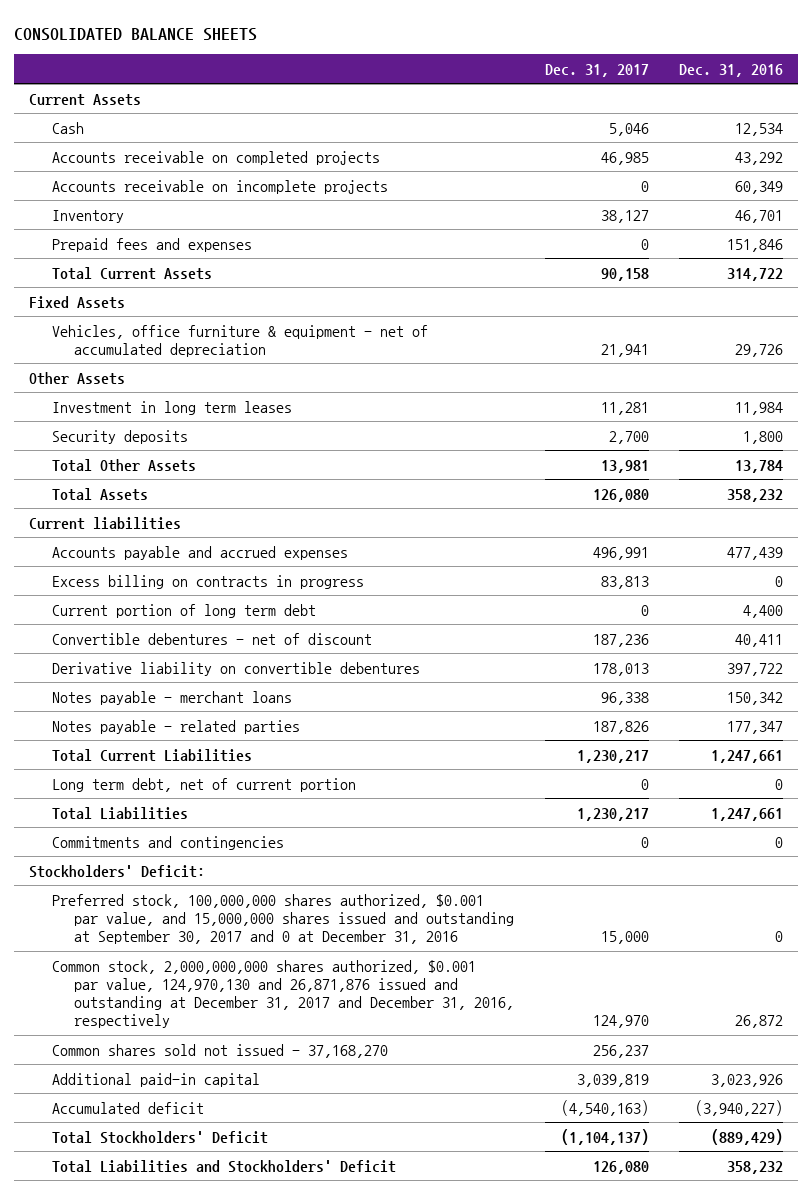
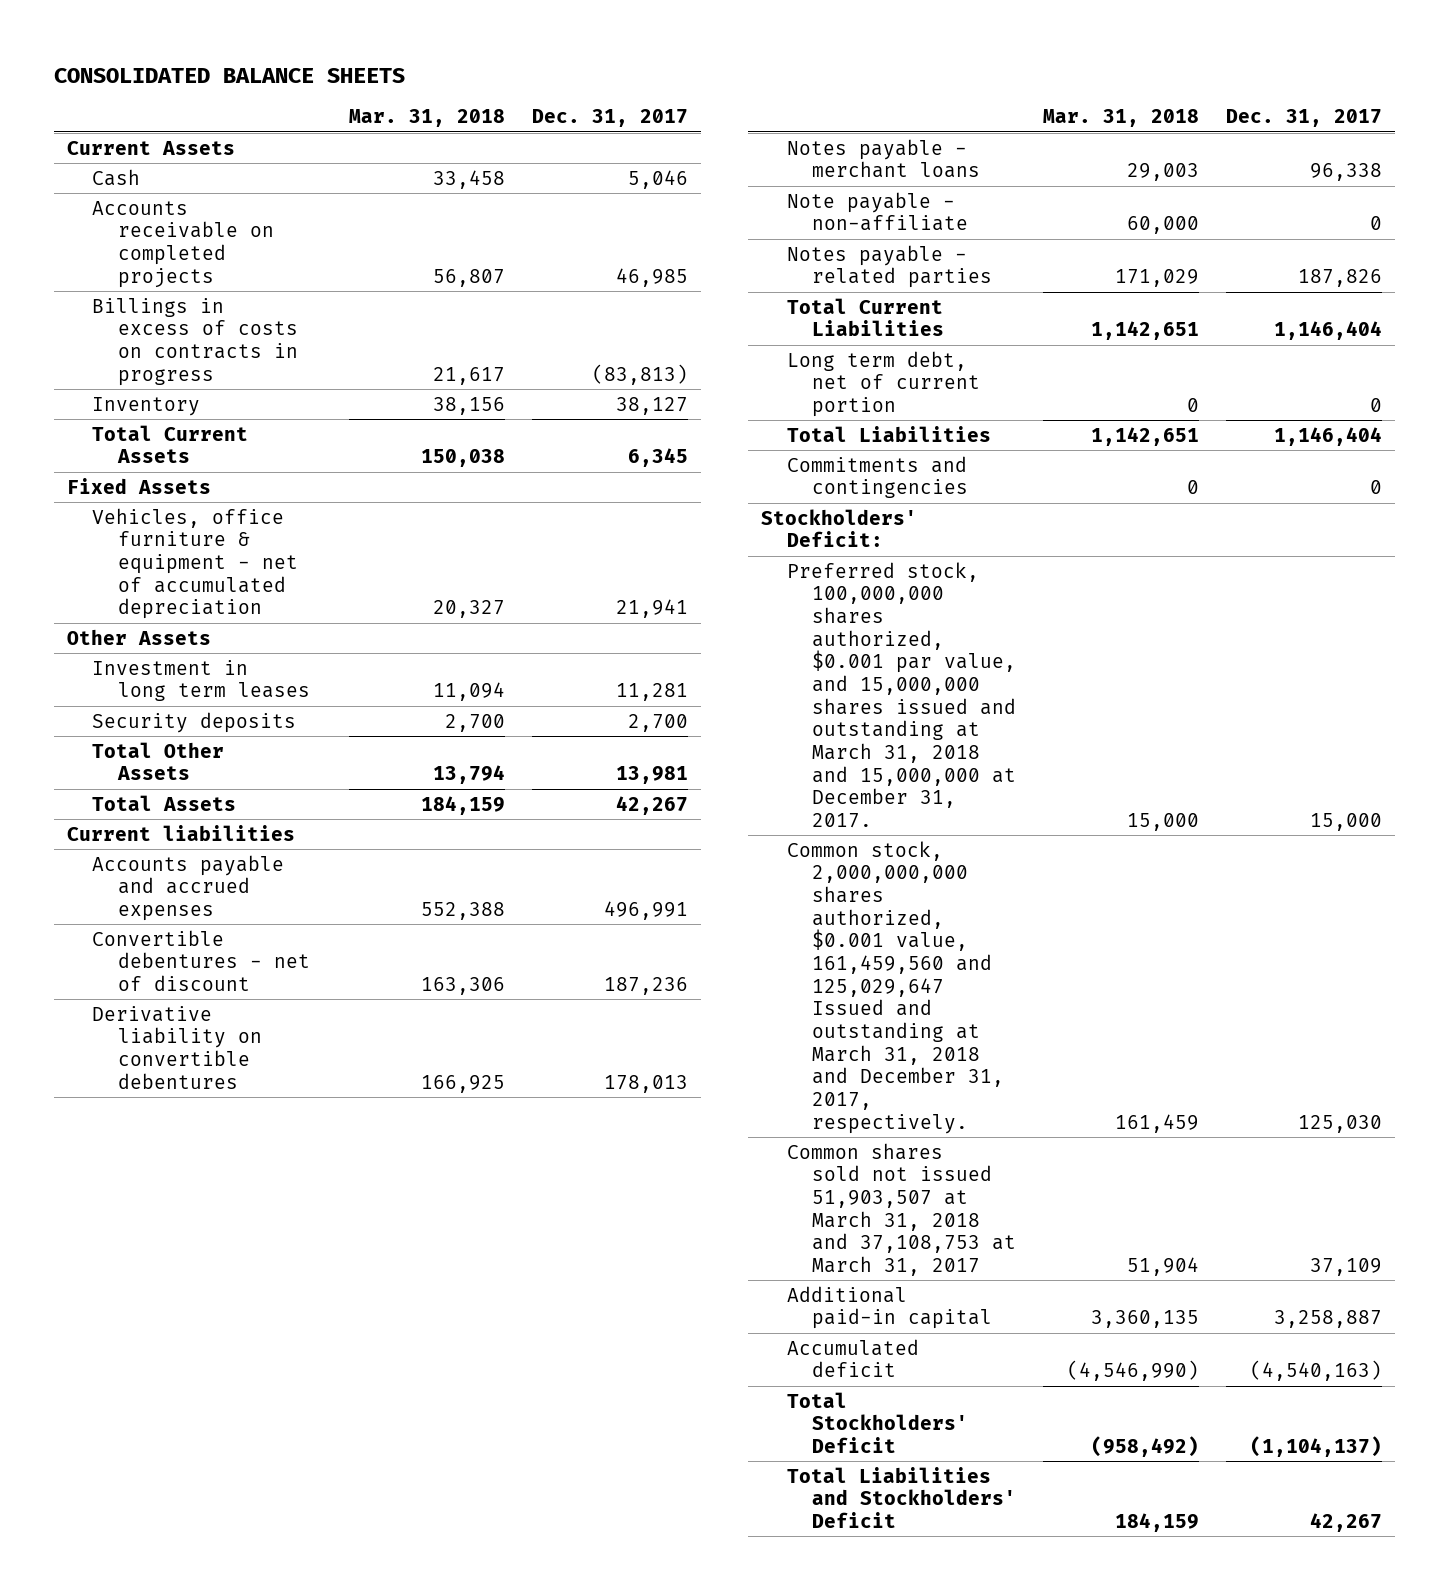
[679,63,784,77] Dec. 31, 2016 -> none
none -> [348,109,505,128] Mar. 31, 2018
[51,179,388,194] Accounts receivable on incomplete projects -> none
none -> [92,297,298,386] Billings in excess of costs on contracts in progress
[51,237,252,252] Prepaid fees and expenses -> none
[600,267,649,281] 90,158 -> [627,448,688,468] 6,345
[592,488,649,502] 126,080 -> [615,795,688,815] 42,267
[51,574,364,589] Excess billing on contracts in progress -> none
[51,603,316,618] Current portion of long term debt -> none
none -> [786,191,969,232] Note payable - non-affiliate
[576,749,649,763] 1,230,217 -> [1273,321,1382,341] 1,146,404
[576,807,649,821] 1,230,217 -> [1273,426,1382,446] 1,146,404
[51,1043,388,1058] Common shares sold not issued - 37,168,270 -> none
[51,893,515,945] Preferred stock, 100,000,000 shares authorized, $0.001 par value, and 15,000,000 shares issued and outstanding at September 30, 2017 and 0 at December 31, 2016 -> [786,561,1017,828] Preferred stock, 100,000,000 shares authorized, $0.001 par value, and 15,000,000 shares issued and outstanding at March 31, 2018 and 15,000,000 at December 31, 2017.
[51,959,515,1029] Common stock, 2,000,000,000 shares authorized, $0.001 par value, 124,970,130 and 26,871,876 issued and outstanding at December 31, 2017 and December 31, 2016, respectively -> [786,840,1005,1134] Common stock, 2,000,000,000 shares authorized, $0.001 value, 161,459,560 and 125,029,647 Issued and outstanding at March 31, 2018 and December 31, 2017, respectively.
[592,1015,649,1029] 124,970 -> [1297,1114,1382,1133] 125,030
none -> [786,1142,1017,1276] Common shares sold not issued 51,903,507 at March 31, 2018 and 37,108,753 at March 31, 2017
[576,1073,649,1087] 3,039,819 -> [1273,1310,1382,1329] 3,258,887
[592,1160,649,1174] 126,080 -> [1309,1512,1382,1532] 42,267

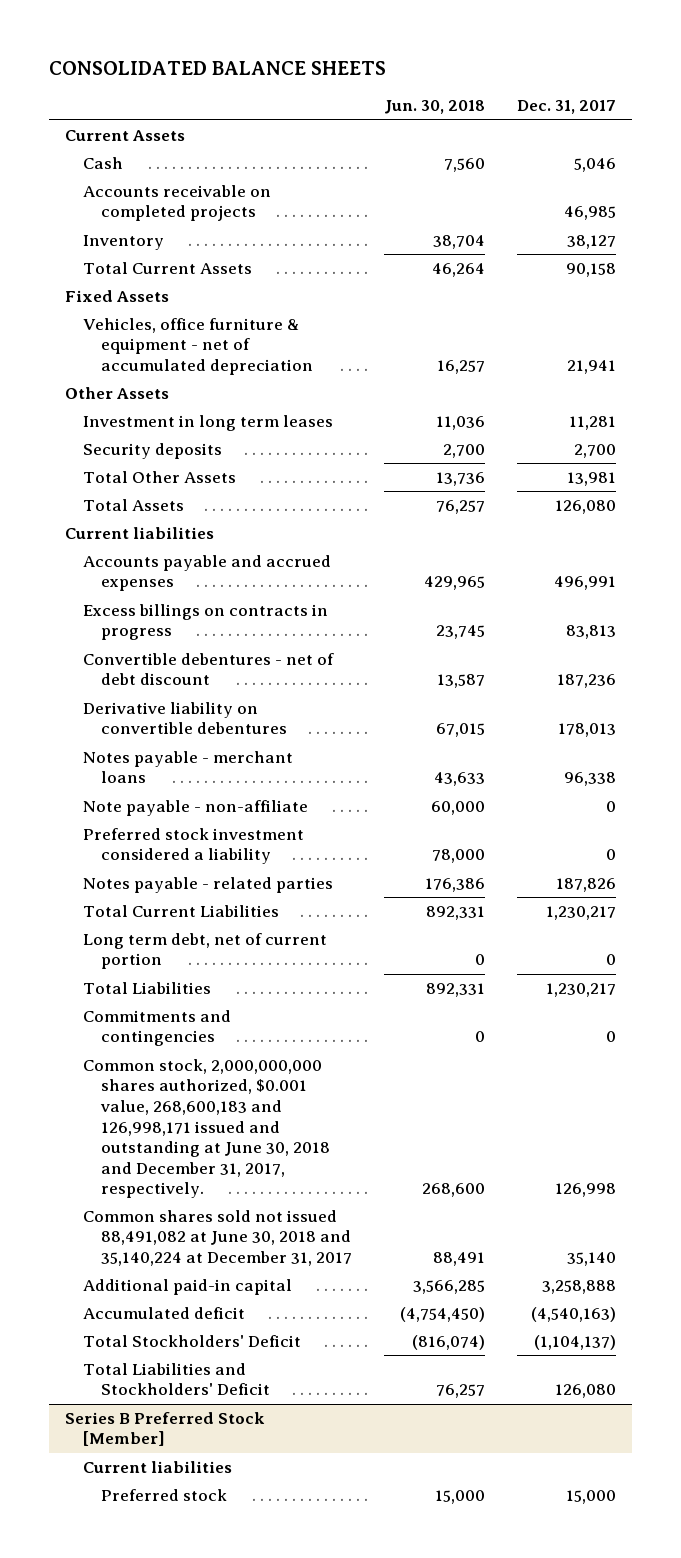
[348,109,505,128] Mar. 31, 2018 -> none
none -> [384,100,486,115] Jun. 30, 2018
[92,297,298,386] Billings in excess of costs on contracts in progress -> none
[627,448,688,468] 6,345 -> [566,262,617,277] 90,158
[615,795,688,815] 42,267 -> [555,499,617,514] 126,080
none -> [82,603,328,641] Excess billings on contracts in progress
[92,929,310,991] Convertible debentures - net of discount -> [82,652,334,686] Convertible debentures - net of debt discount
none -> [82,827,304,865] Preferred stock investment considered a liability
[1273,321,1382,341] 1,146,404 -> [546,905,617,920] 1,230,217
[1273,426,1382,446] 1,146,404 -> [546,982,617,997] 1,230,217
[761,508,918,548] Stockholders' Deficit: -> none
[786,561,1017,828] Preferred stock, 100,000,000 shares authorized, $0.001 par value, and 15,000,000 shares issued and outstanding at March 31, 2018 and 15,000,000 at December 31, 2017. -> none
[786,840,1005,1134] Common stock, 2,000,000,000 shares authorized, $0.001 value, 161,459,560 and 125,029,647 Issued and outstanding at March 31, 2018 and December 31, 2017, respectively. -> [82,1058,331,1199] Common stock, 2,000,000,000 shares authorized, $0.001 value, 268,600,183 and 126,998,171 issued and outstanding at June 30, 2018 and December 31, 2017, respectively.
[1297,1114,1382,1133] 125,030 -> [555,1183,617,1198] 126,998
[786,1142,1017,1276] Common shares sold not issued 51,903,507 at March 31, 2018 and 37,108,753 at March 31, 2017 -> [82,1209,353,1266] Common shares sold not issued 88,491,082 at June 30, 2018 and 35,140,224 at December 31, 2017
[1309,1257,1382,1276] 37,109 -> [567,1251,617,1266] 35,140
[1273,1310,1382,1329] 3,258,887 -> [542,1279,617,1294] 3,258,888
[1309,1512,1382,1532] 42,267 -> [555,1384,617,1399] 126,080
none -> [64,1411,265,1447] Series B Preferred Stock [Member]
none -> [82,1460,232,1473] Current liabilities
none -> [101,1488,228,1501] Preferred stock

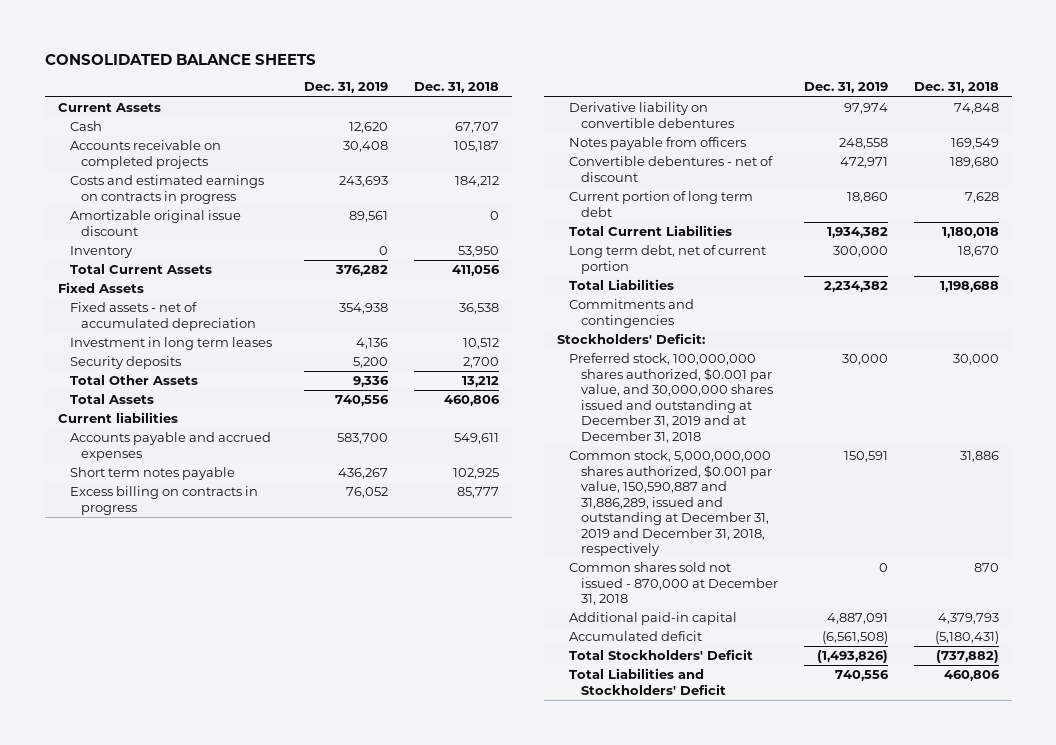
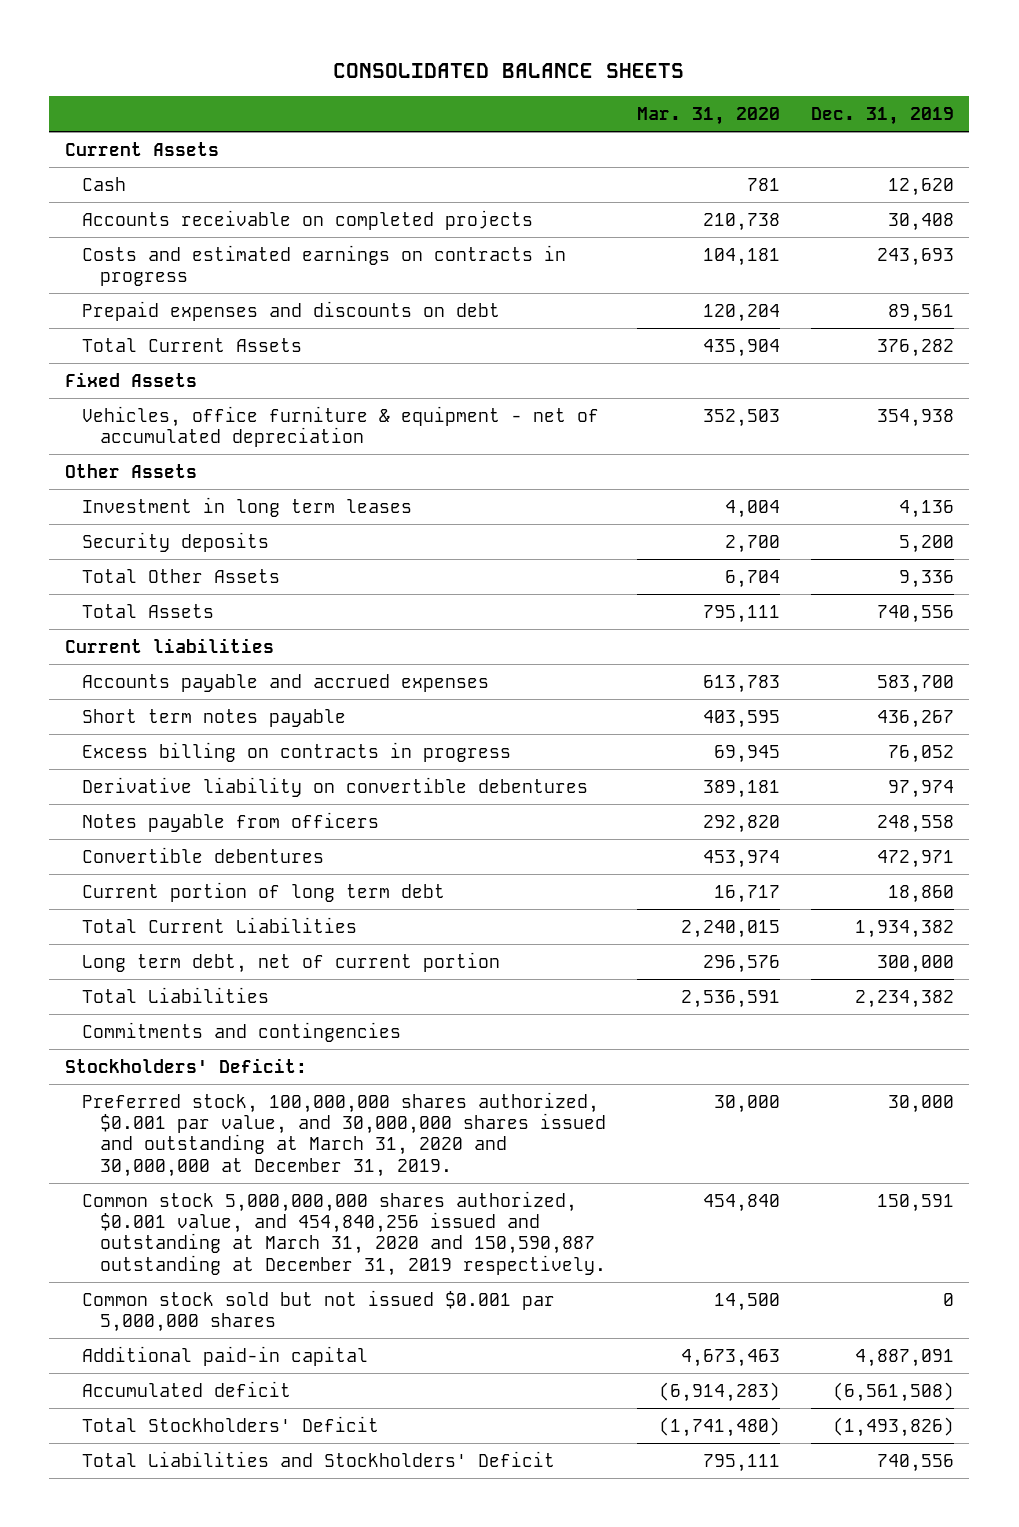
[414,82,500,94] Dec. 31, 2018 -> none
none -> [636,106,780,125] Mar. 31, 2020
[69,246,133,259] Inventory -> none
[69,210,241,236] Amortizable original issue discount -> [82,300,501,321] Prepaid expenses and discounts on debt
[69,302,257,331] Fixed assets - net of accumulated depreciation -> [82,405,600,448] Vehicles, office furniture & equipment - net of accumulated depreciation
none -> [64,463,197,478] Other Assets
[569,156,774,182] Convertible debentures - net of discount -> [82,846,325,863] Convertible debentures
[569,353,774,443] Preferred stock, 100,000,000 shares authorized, $0.001 par value, and 30,000,000 shares issued and outstanding at December 31, 2019 and at December 31, 2018 -> [82,1091,606,1177] Preferred stock, 100,000,000 shares authorized, $0.001 par value, and 30,000,000 shares issued and outstanding at March 31, 2020 and 30,000,000 at December 31, 2019.
[569,450,773,556] Common stock, 5,000,000,000 shares authorized, $0.001 par value, 150,590,887 and 31,886,289, issued and outstanding at December 31, 2019 and December 31, 2018, respectively -> [82,1190,606,1276] Common stock 5,000,000,000 shares authorized, $0.001 value, and 454,840,256 issued and outstanding at March 31, 2020 and 150,590,887 outstanding at December 31, 2019 respectively.
[569,562,779,606] Common shares sold not issued - 870,000 at December 31, 2018 -> [82,1289,556,1333] Common stock sold but not issued $0.001 par 5,000,000 shares

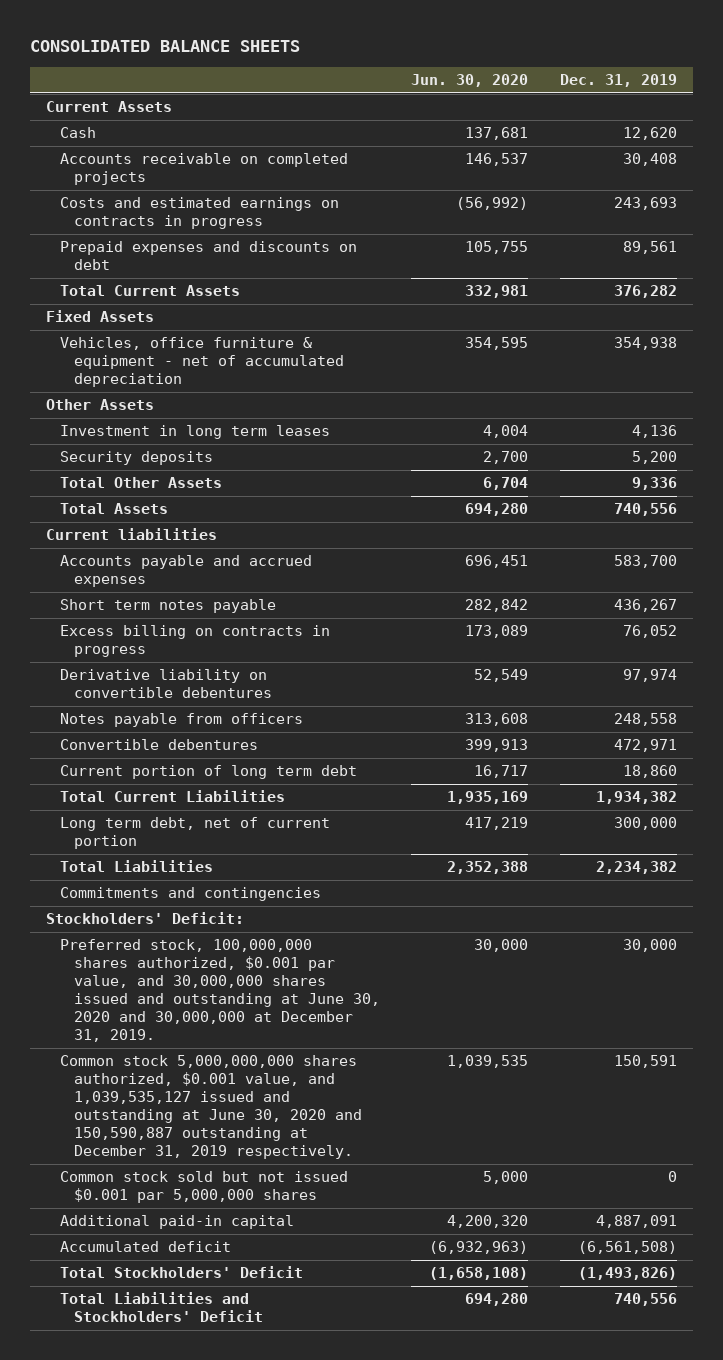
[636,106,780,125] Mar. 31, 2020 -> none
none -> [411,74,529,88] Jun. 30, 2020
[82,1091,606,1177] Preferred stock, 100,000,000 shares authorized, $0.001 par value, and 30,000,000 shares issued and outstanding at March 31, 2020 and 30,000,000 at December 31, 2019. -> [59,939,380,1043] Preferred stock, 100,000,000 shares authorized, $0.001 par value, and 30,000,000 shares issued and outstanding at June 30, 2020 and 30,000,000 at December 31, 2019.
[82,1190,606,1276] Common stock 5,000,000,000 shares authorized, $0.001 value, and 454,840,256 issued and outstanding at March 31, 2020 and 150,590,887 outstanding at December 31, 2019 respectively. -> [59,1055,362,1160] Common stock 5,000,000,000 shares authorized, $0.001 value, and 1,039,535,127 issued and outstanding at June 30, 2020 and 150,590,887 outstanding at December 31, 2019 respectively.

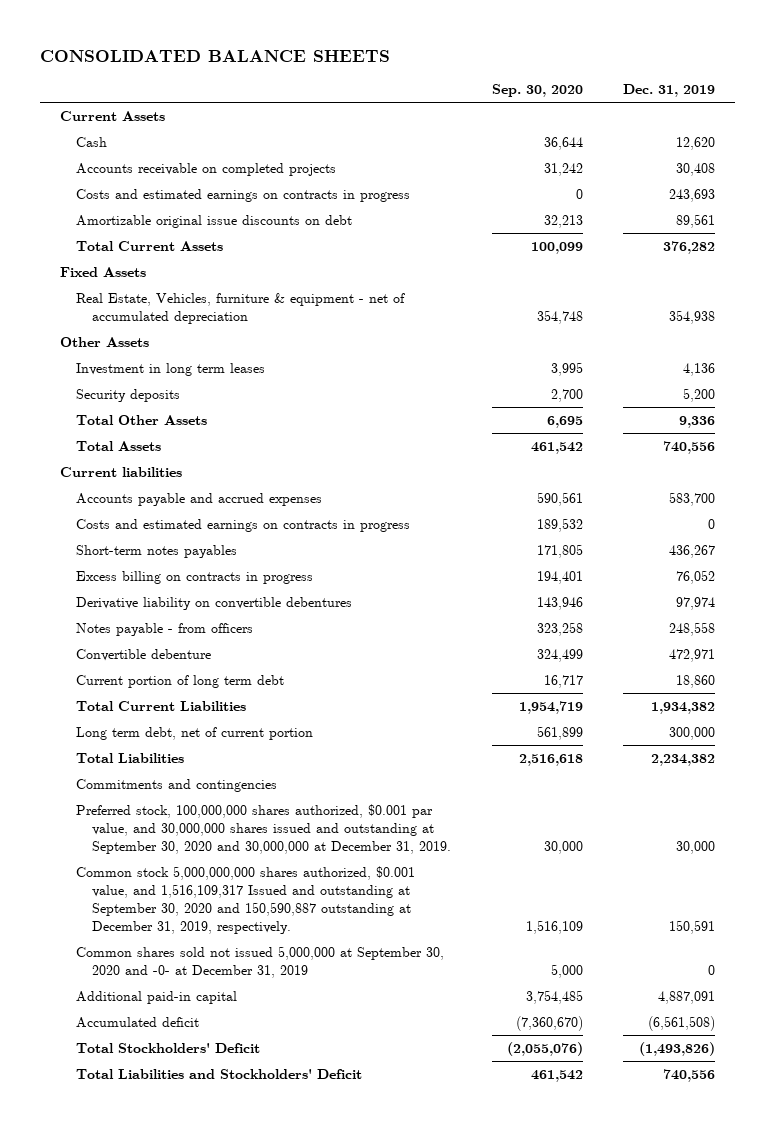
[411,74,529,88] Jun. 30, 2020 -> none
none -> [491,84,583,98] Sep. 30, 2020
[59,241,357,271] Prepaid expenses and discounts on debt -> [76,214,353,228] Amortizable original issue discounts on debt
[59,337,344,388] Vehicles, office furniture & equipment - net of accumulated depreciation -> [76,292,406,324] Real Estate, Vehicles, furniture & equipment - net of accumulated depreciation
none -> [76,518,411,532] Costs and estimated earnings on contracts in progress
[59,599,276,614] Short term notes payable -> [76,544,238,558] Short-term notes payables
[59,713,303,728] Notes payable from officers -> [76,622,254,636] Notes payable - from officers
[59,739,258,751] Convertible debentures -> [76,648,212,661] Convertible debenture
[45,912,244,925] Stockholders' Deficit: -> none
[59,939,380,1043] Preferred stock, 100,000,000 shares authorized, $0.001 par value, and 30,000,000 shares issued and outstanding at June 30, 2020 and 30,000,000 at December 31, 2019. -> [76,803,452,854] Preferred stock, 100,000,000 shares authorized, $0.001 par value, and 30,000,000 shares issued and outstanding at September 30, 2020 and 30,000,000 at December 31, 2019.
[59,1055,362,1160] Common stock 5,000,000,000 shares authorized, $0.001 value, and 1,039,535,127 issued and outstanding at June 30, 2020 and 150,590,887 outstanding at December 31, 2019 respectively. -> [76,865,416,934] Common stock 5,000,000,000 shares authorized, $0.001 value, and 1,516,109,317 Issued and outstanding at September 30, 2020 and 150,590,887 outstanding at December 31, 2019, respectively.
[59,1171,348,1204] Common stock sold but not issued $0.001 par 5,000,000 shares -> [76,945,445,978] Common shares sold not issued 5,000,000 at September 30, 2020 and -0- at December 31, 2019

